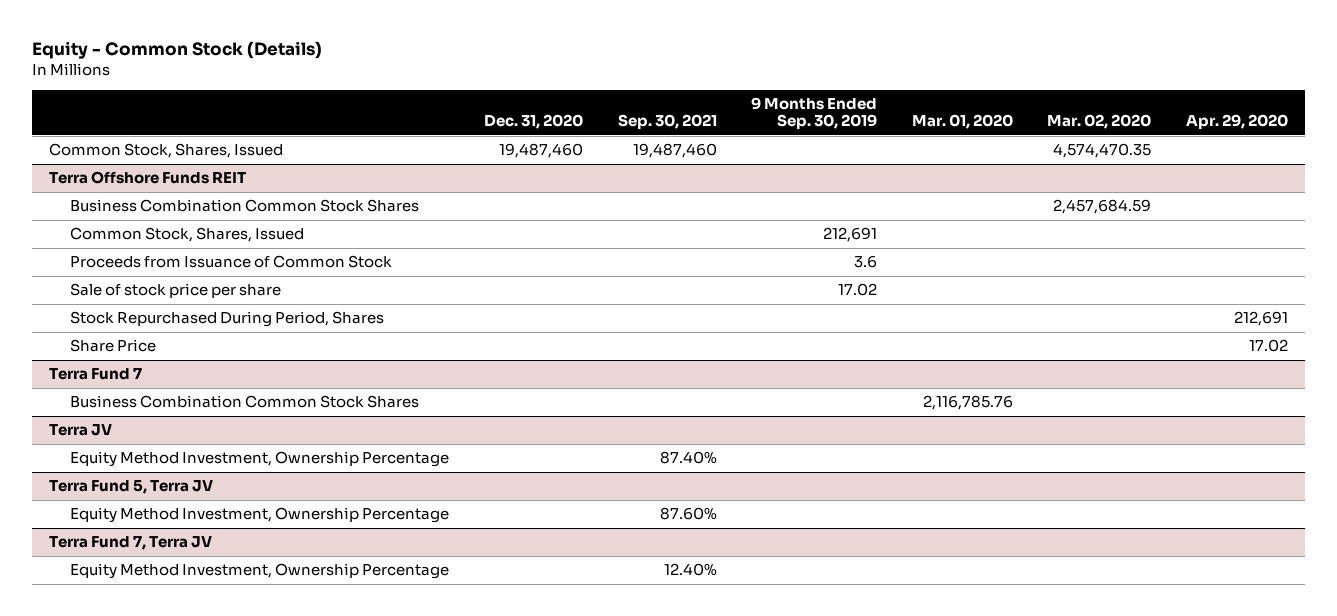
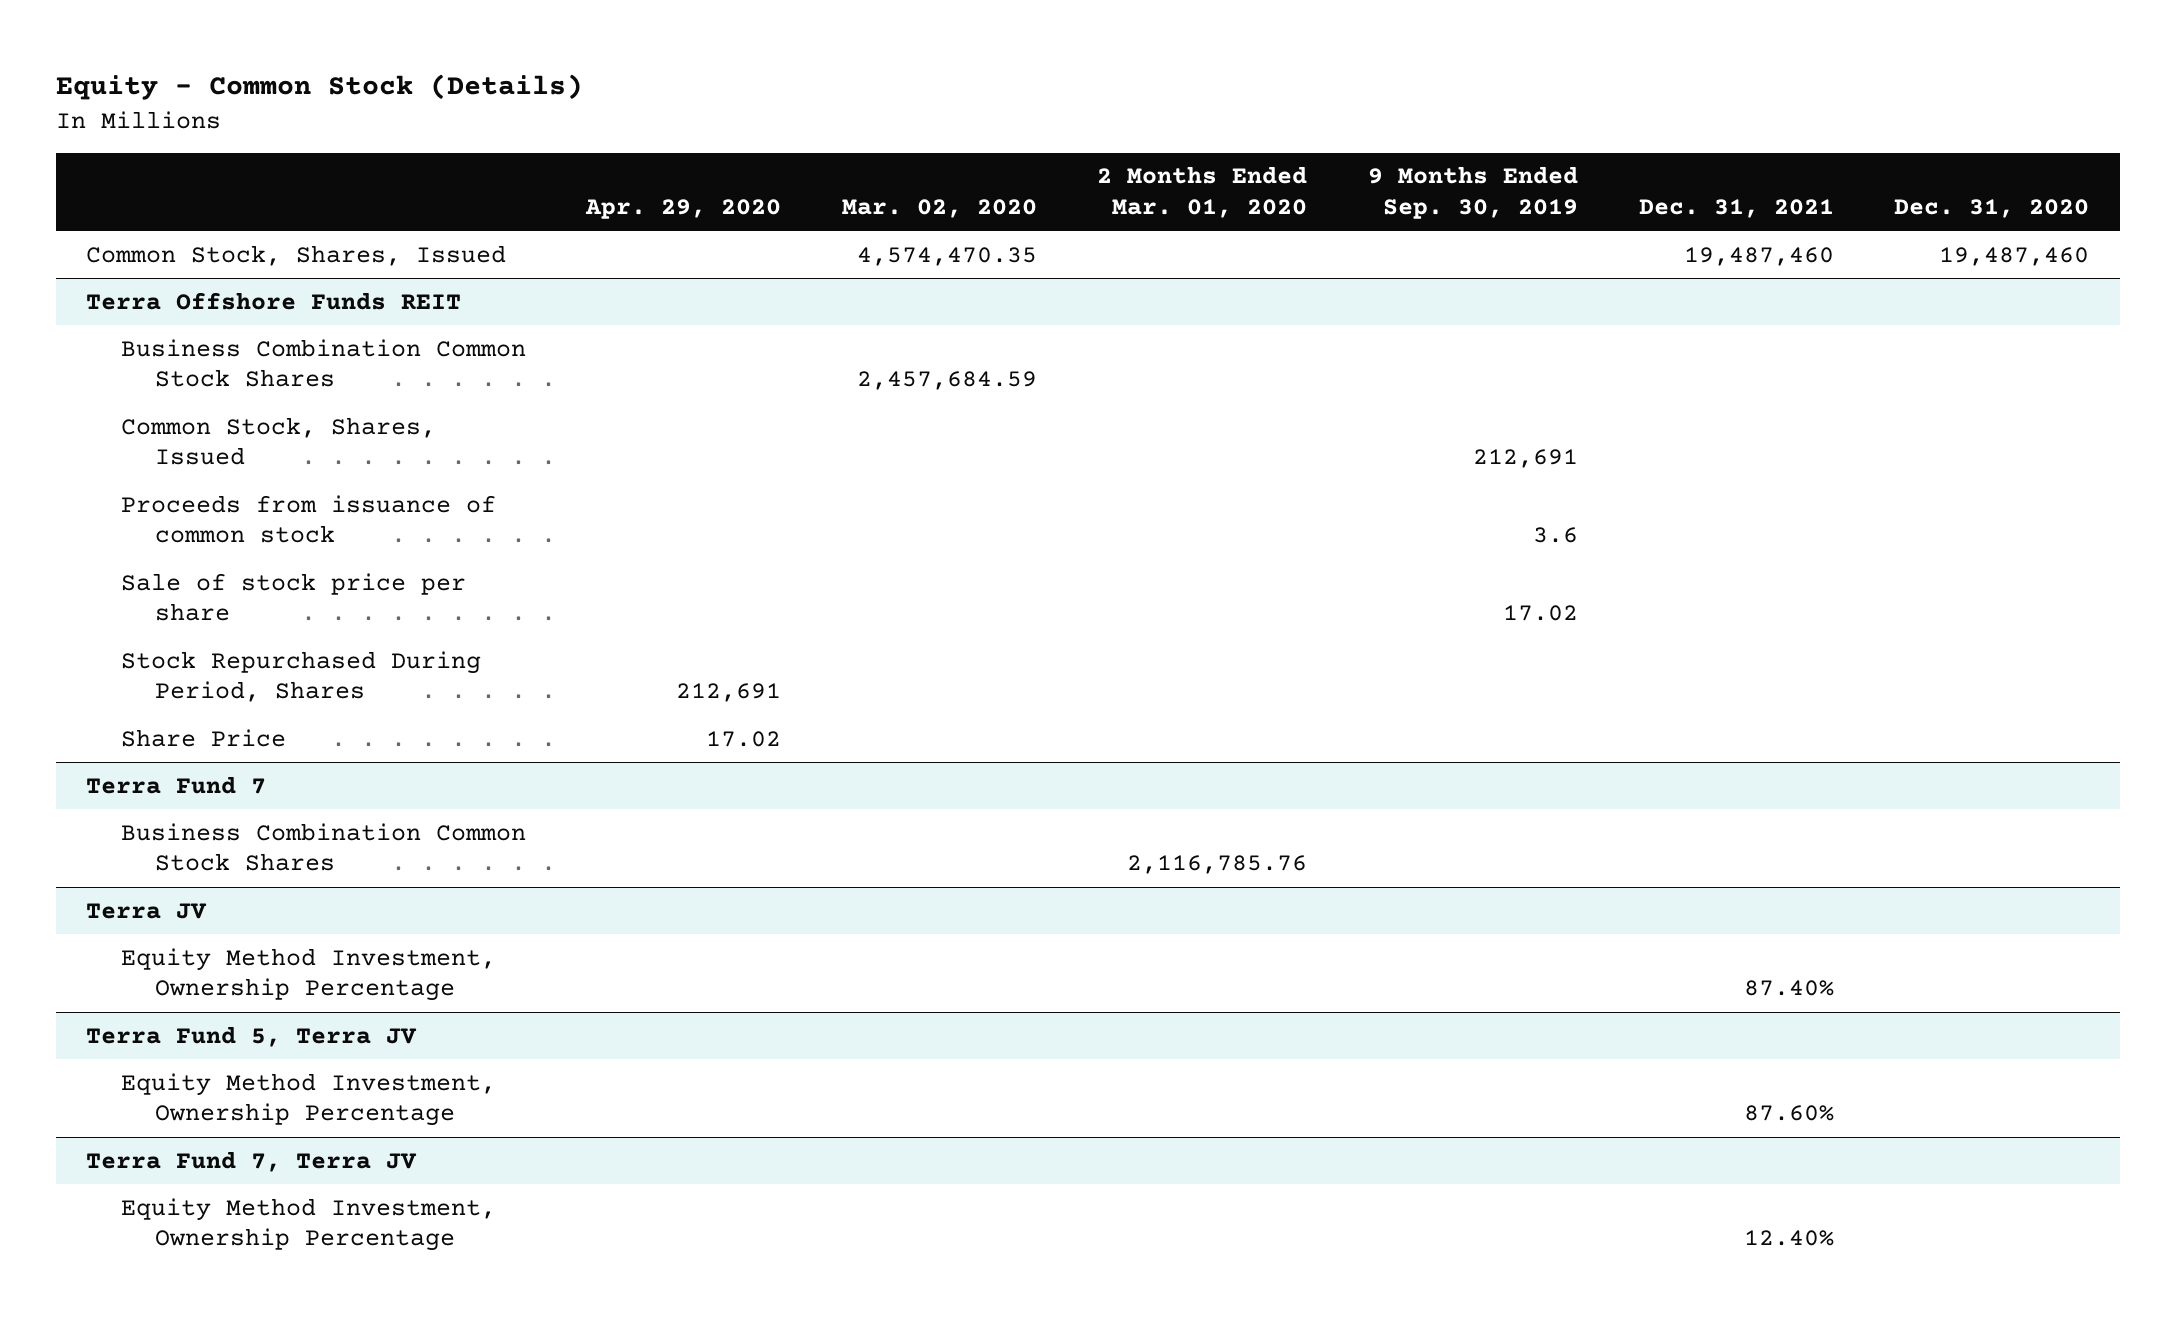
[617,114,717,130] Sep. 30, 2021 -> none
[911,114,1013,130] Mar. 01, 2020 -> none
none -> [1097,166,1308,219] 2 Months Ended Mar. 01, 2020
none -> [1638,199,1834,219] Dec. 31, 2021
[70,255,393,269] Proceeds from Issuance of Common Stock -> [120,494,496,544] Proceeds from issuance of common stock

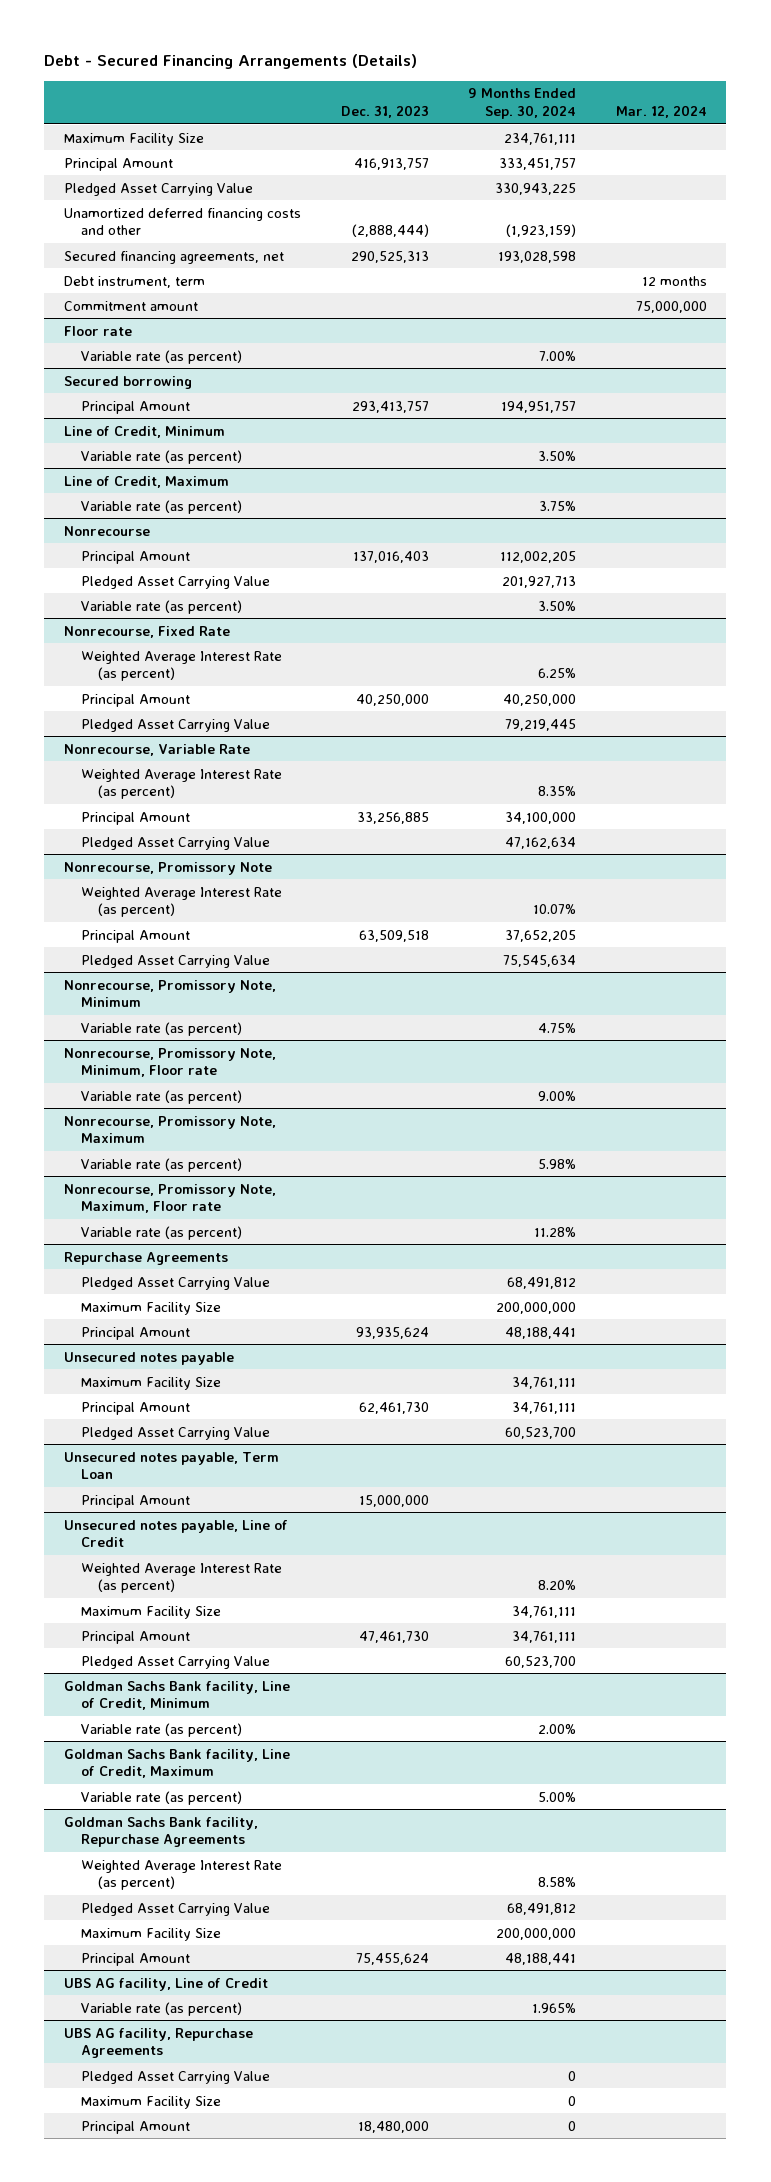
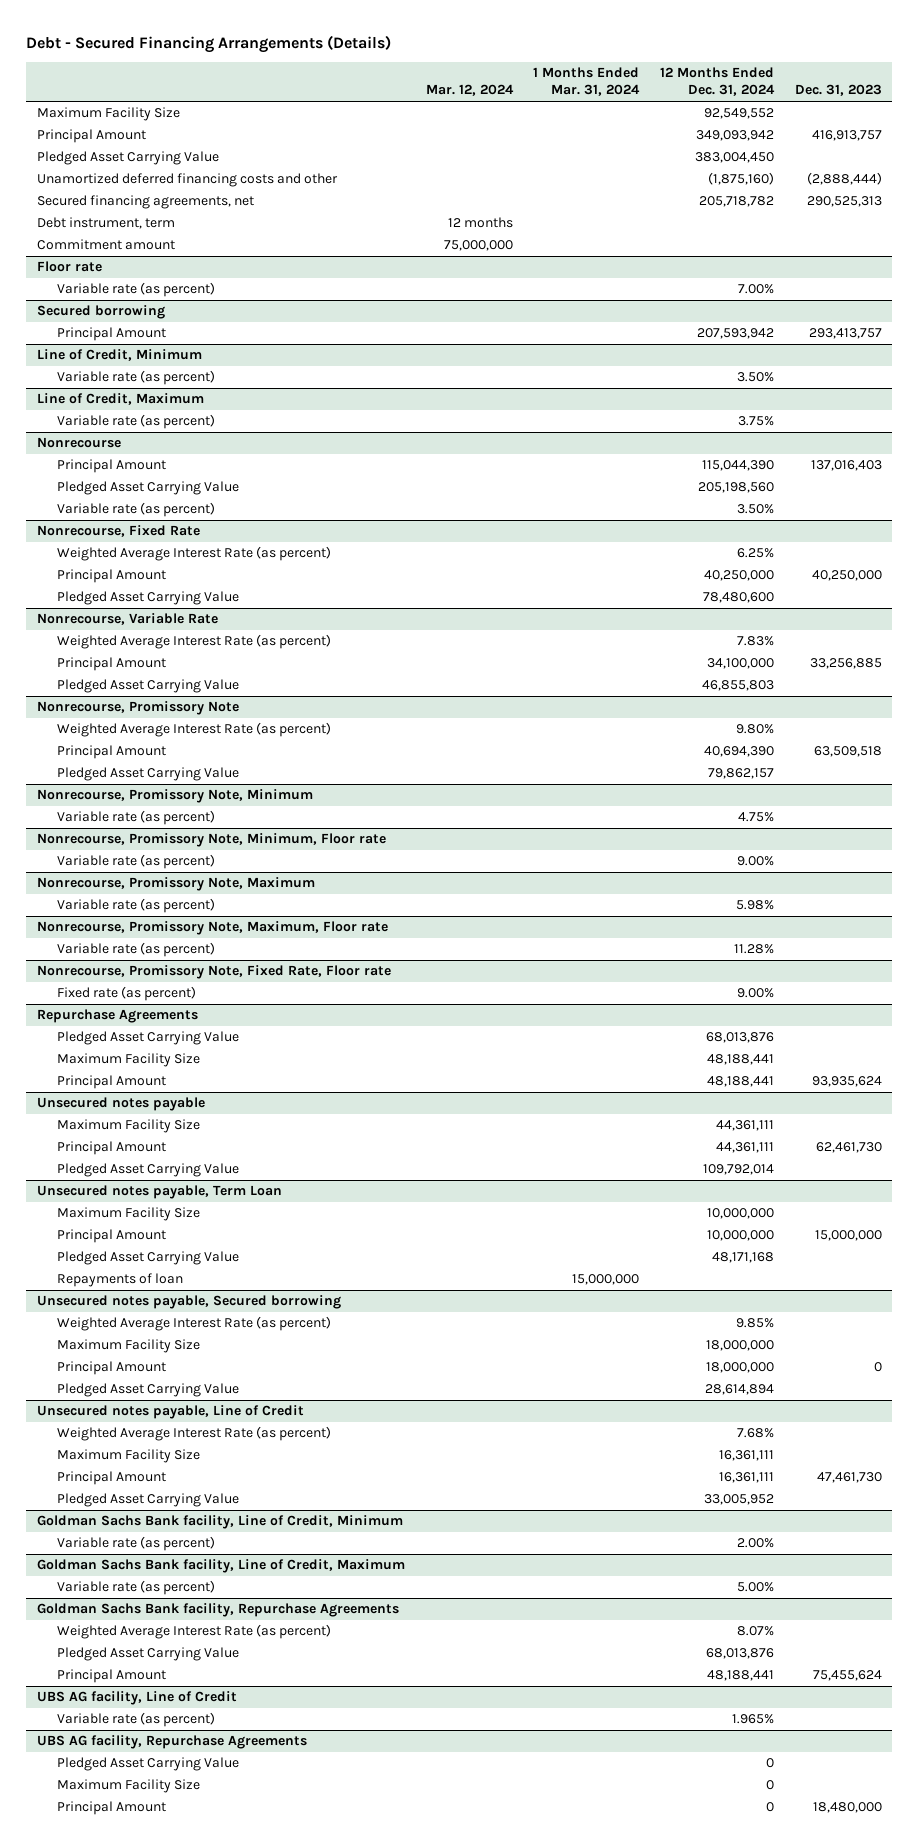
[468,88,577,119] 9 Months Ended Sep. 30, 2024 -> none
none -> [533,67,641,97] 1 Months Ended Mar. 31, 2024
none -> [660,67,776,97] 12 Months Ended Dec. 31, 2024
none -> [36,965,391,980] Nonrecourse, Promissory Note, Fixed Rate, Floor rate
none -> [57,986,197,1002] Fixed rate (as percent)
none -> [57,1207,201,1222] Maximum Facility Size
none -> [57,1251,240,1266] Pledged Asset Carrying Value
none -> [57,1273,184,1288] Repayments of loan
none -> [36,1295,341,1310] Unsecured notes payable, Secured borrowing
none -> [57,1316,332,1332] Weighted Average Interest Rate (as percent)
none -> [57,1339,201,1354] Maximum Facility Size
none -> [57,1361,167,1376] Principal Amount
none -> [57,1383,240,1398] Pledged Asset Carrying Value
[80,1927,221,1941] Maximum Facility Size -> none

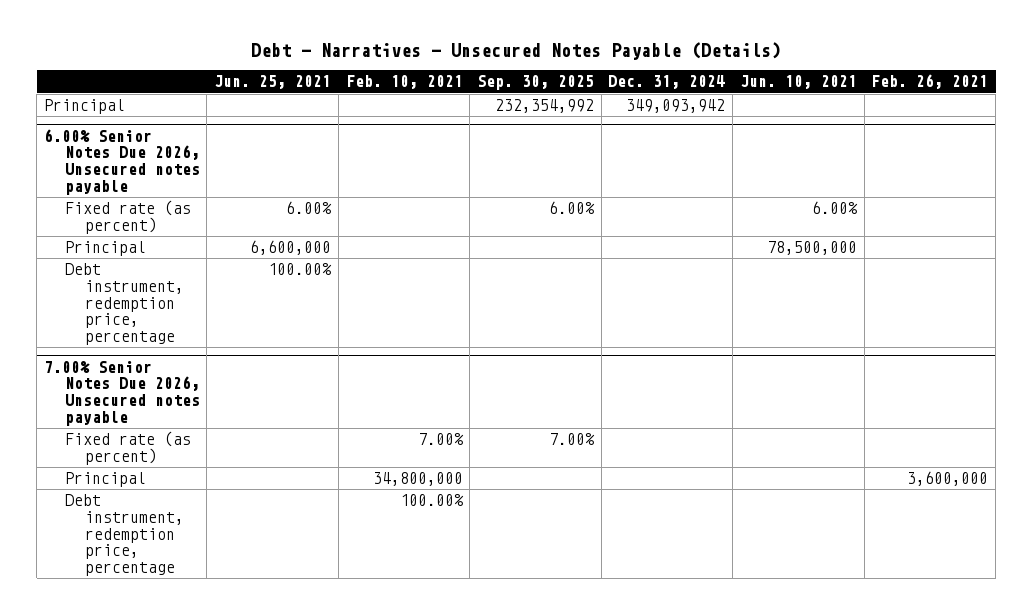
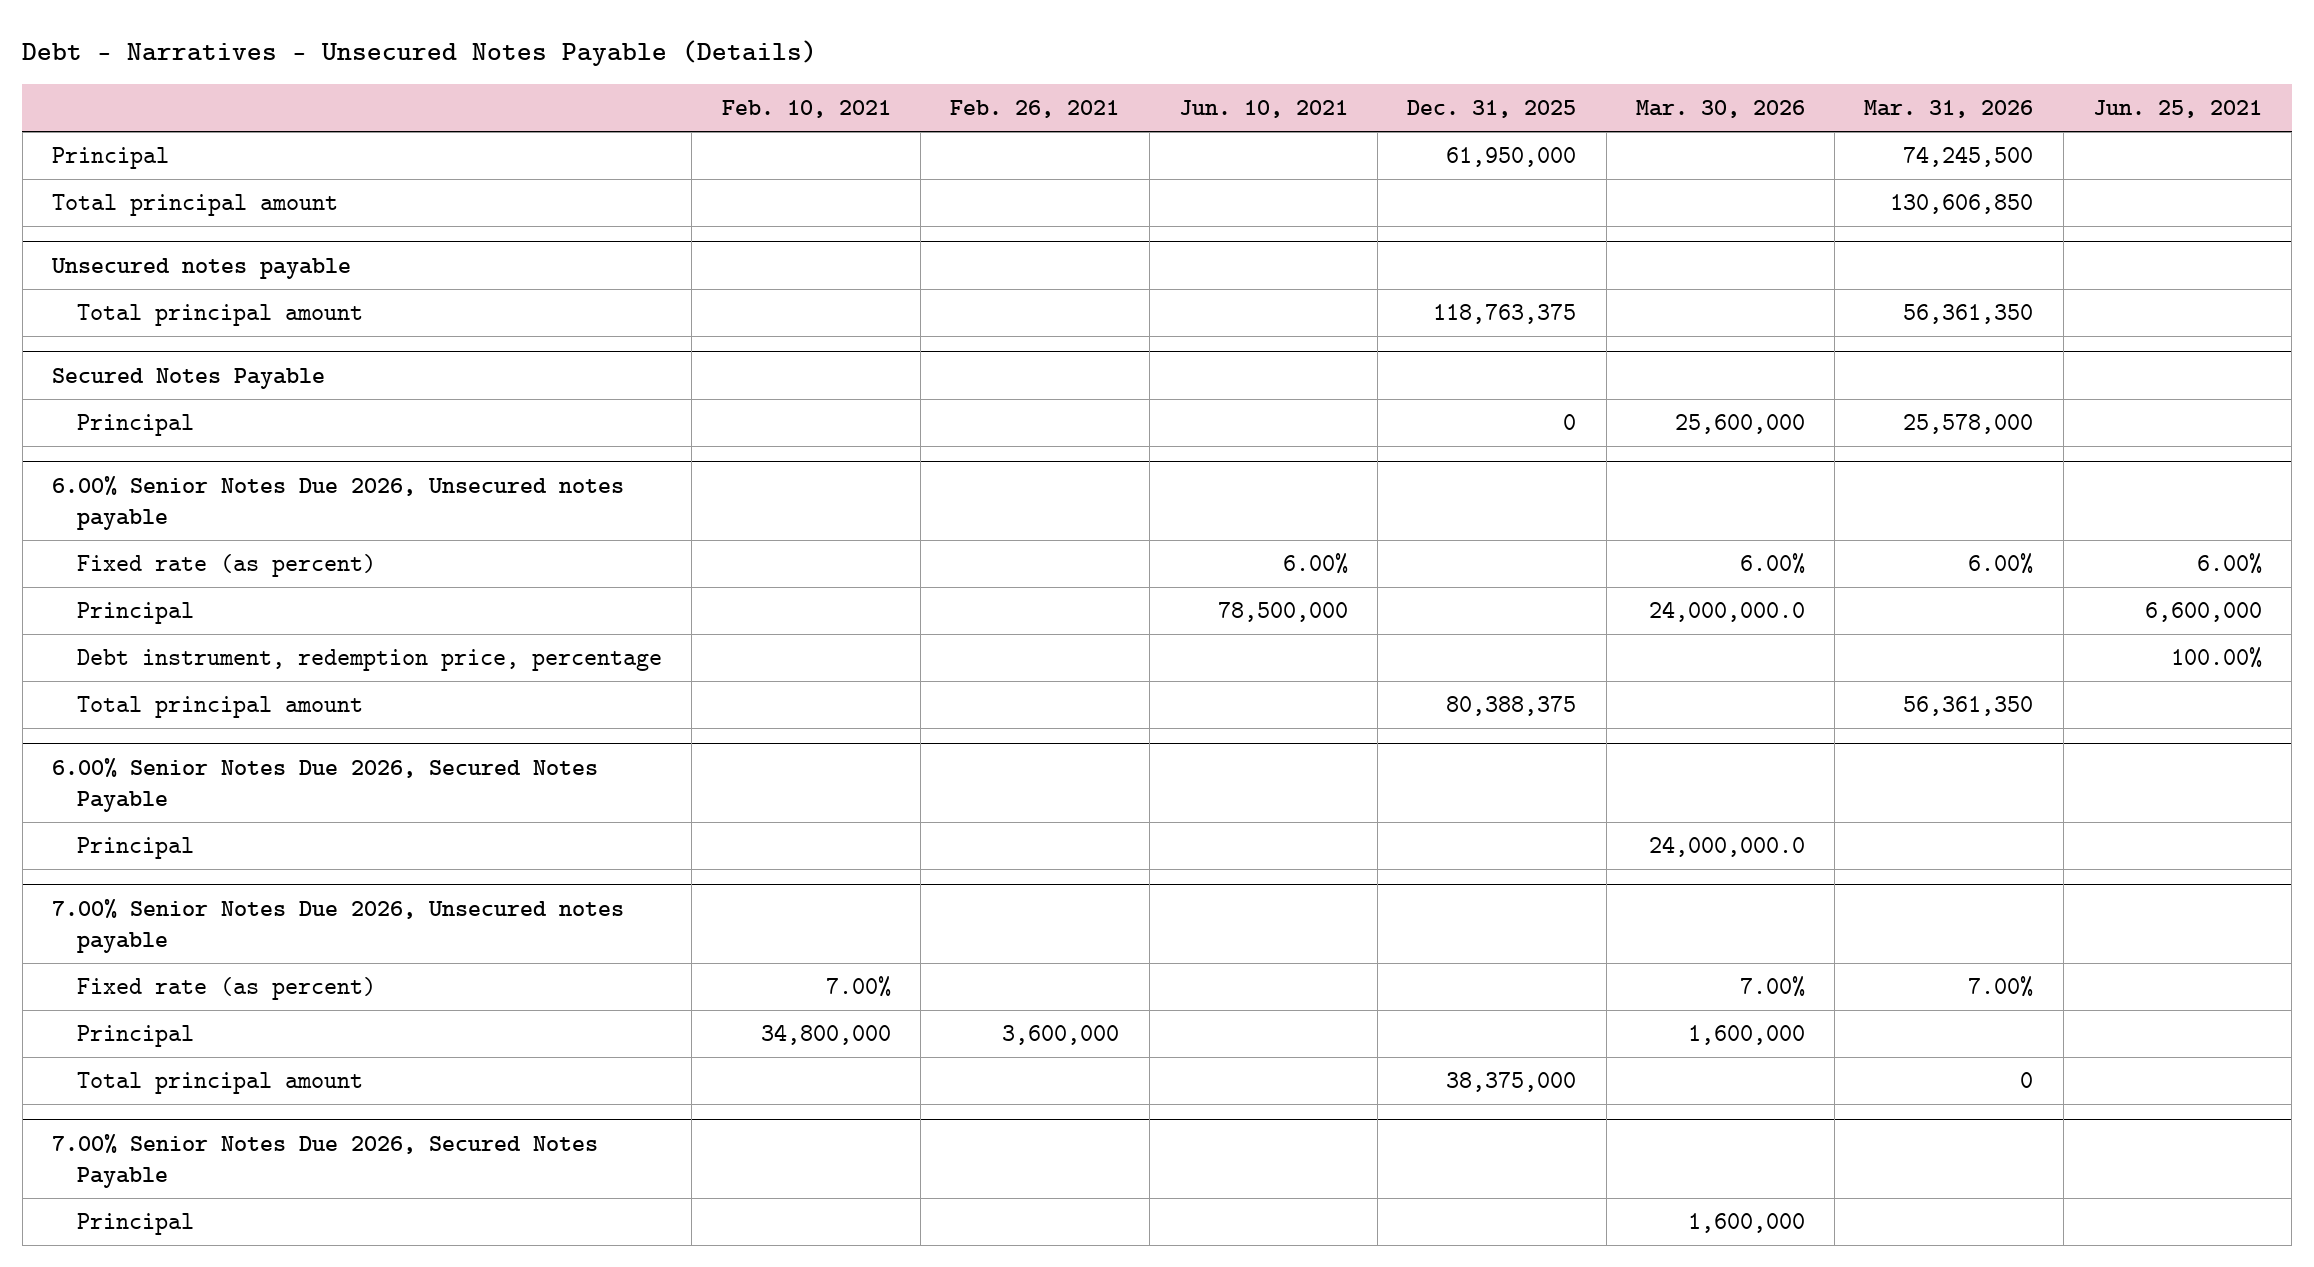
[476,75,594,91] Sep. 30, 2025 -> none
[608,75,726,90] Dec. 31, 2024 -> none
none -> [1407,100,1577,119] Dec. 31, 2025
none -> [1635,100,1805,119] Mar. 30, 2026
none -> [1864,100,2034,119] Mar. 31, 2026
none -> [51,193,338,216] Total principal amount
none -> [50,257,351,279] Unsecured notes payable
none -> [77,303,364,326] Total principal amount
none -> [51,367,325,389] Secured Notes Payable
none -> [77,413,195,436] Principal
none -> [77,695,364,718] Total principal amount
none -> [51,757,598,813] 6.00% Senior Notes Due 2026, Secured Notes Payable
none -> [77,836,195,859] Principal
[64,494,185,577] Debt instrument, redemption price, percentage -> none
none -> [77,1071,364,1094] Total principal amount
none -> [51,1133,598,1189] 7.00% Senior Notes Due 2026, Secured Notes Payable
none -> [77,1212,195,1235] Principal

